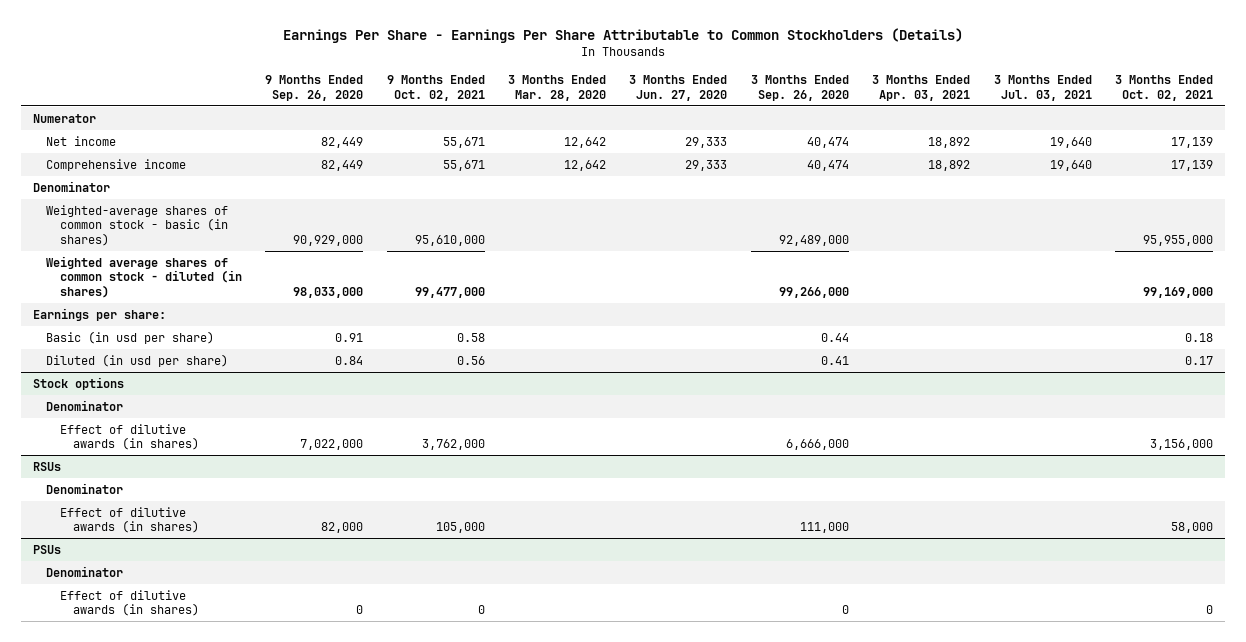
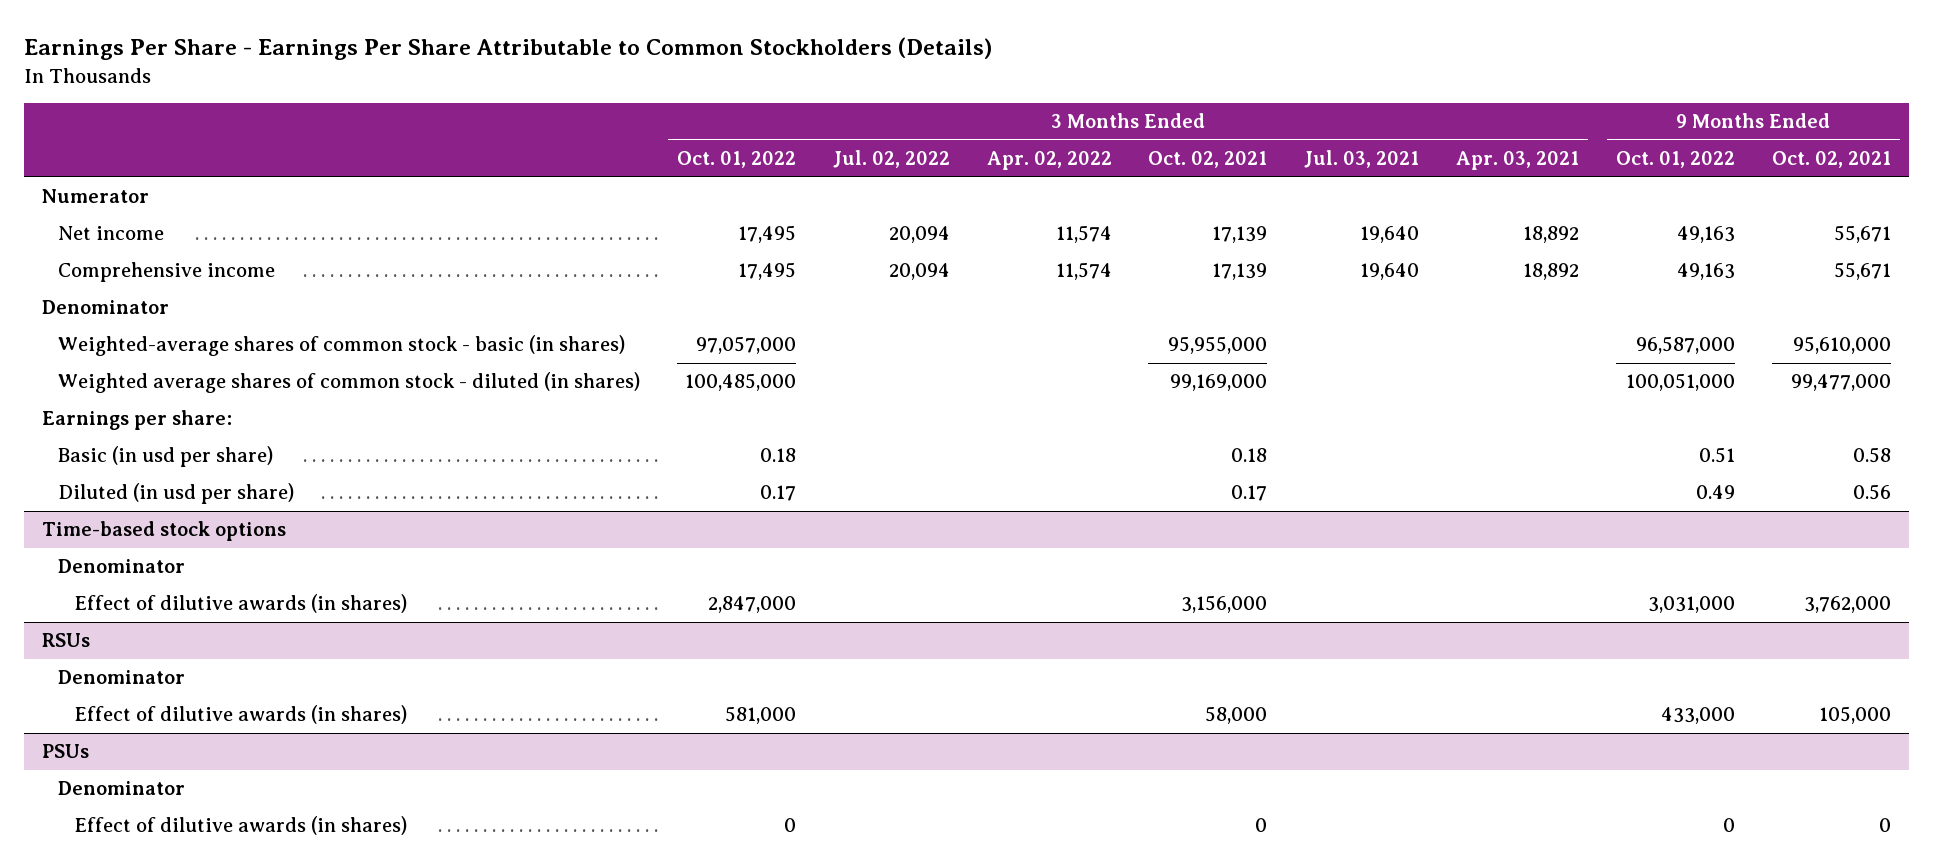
[265,74,364,101] 9 Months Ended Sep. 26, 2020 -> none
[508,74,607,101] 3 Months Ended Mar. 28, 2020 -> none
[629,74,728,101] 3 Months Ended Jun. 27, 2020 -> none
[750,74,849,101] 3 Months Ended Sep. 26, 2020 -> none
none -> [676,151,796,169] Oct. 01, 2022
none -> [832,150,950,169] Jul. 02, 2022
none -> [986,151,1112,171] Apr. 02, 2022
none -> [1615,151,1735,169] Oct. 01, 2022
[33,376,125,390] Stock options -> [42,521,287,542] Time-based stock options

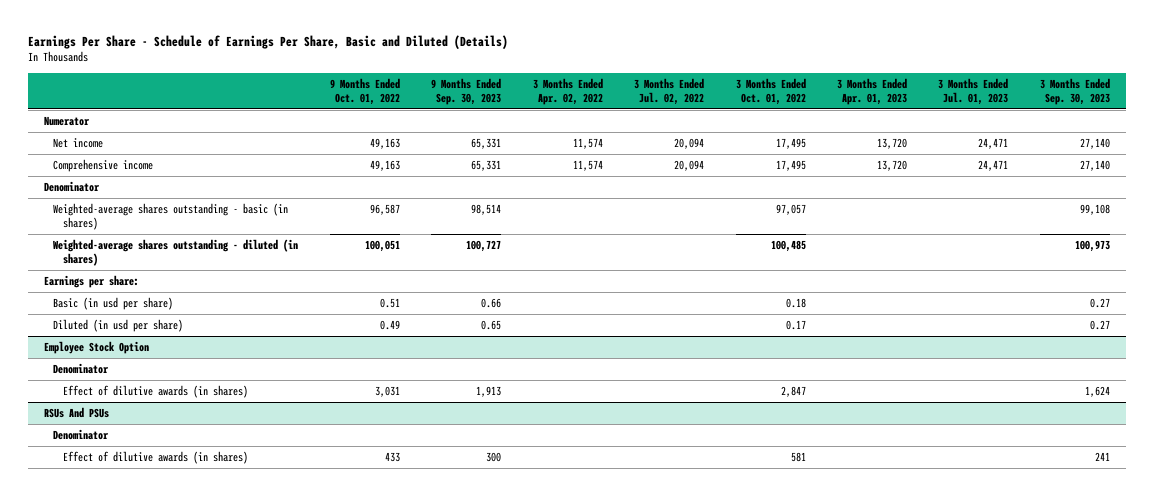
[24,37,993,61] Earnings Per Share - Earnings Per Share Attributable to Common Stockholders (Details) -> [28,34,509,49] Earnings Per Share - Schedule of Earnings Per Share, Basic and Diluted (Details)
[1148,151,1268,169] Oct. 02, 2021 -> none
[1304,150,1420,169] Jul. 03, 2021 -> none
[1455,151,1579,171] Apr. 03, 2021 -> none
[1771,151,1891,169] Oct. 02, 2021 -> none
none -> [431,77,502,105] 9 Months Ended Sep. 30, 2023
none -> [836,77,907,105] 3 Months Ended Apr. 01, 2023
none -> [938,77,1009,105] 3 Months Ended Jul. 01, 2023
none -> [1039,77,1110,105] 3 Months Ended Sep. 30, 2023
[58,335,626,357] Weighted-average shares of common stock - basic (in shares) -> [53,202,289,230] Weighted-average shares outstanding - basic (in shares)
[695,336,796,355] 97,057,000 -> [775,203,806,215] 97,057
[1635,336,1735,355] 96,587,000 -> [369,203,400,215] 96,587
[58,372,641,394] Weighted average shares of common stock - diluted (in shares) -> [53,238,299,266] Weighted-average shares outstanding - diluted (in shares)
[684,373,796,392] 100,485,000 -> [770,239,806,252] 100,485
[1625,373,1735,392] 100,051,000 -> [364,239,400,252] 100,051
[58,559,186,574] Denominator -> none
[73,594,407,614] Effect of dilutive awards (in shares) -> none
[42,633,91,648] RSUs -> none
[42,521,287,542] Time-based stock options -> [43,340,149,354] Employee Stock Option
[42,744,90,759] PSUs -> none
[724,706,796,725] 581,000 -> [780,385,806,397] 2,847
[1660,707,1735,725] 433,000 -> [374,385,400,397] 3,031
none -> [43,406,109,418] RSUs And PSUs
[783,818,796,833] 0 -> [790,451,806,462] 581
[1722,818,1735,833] 0 -> [384,451,400,462] 433

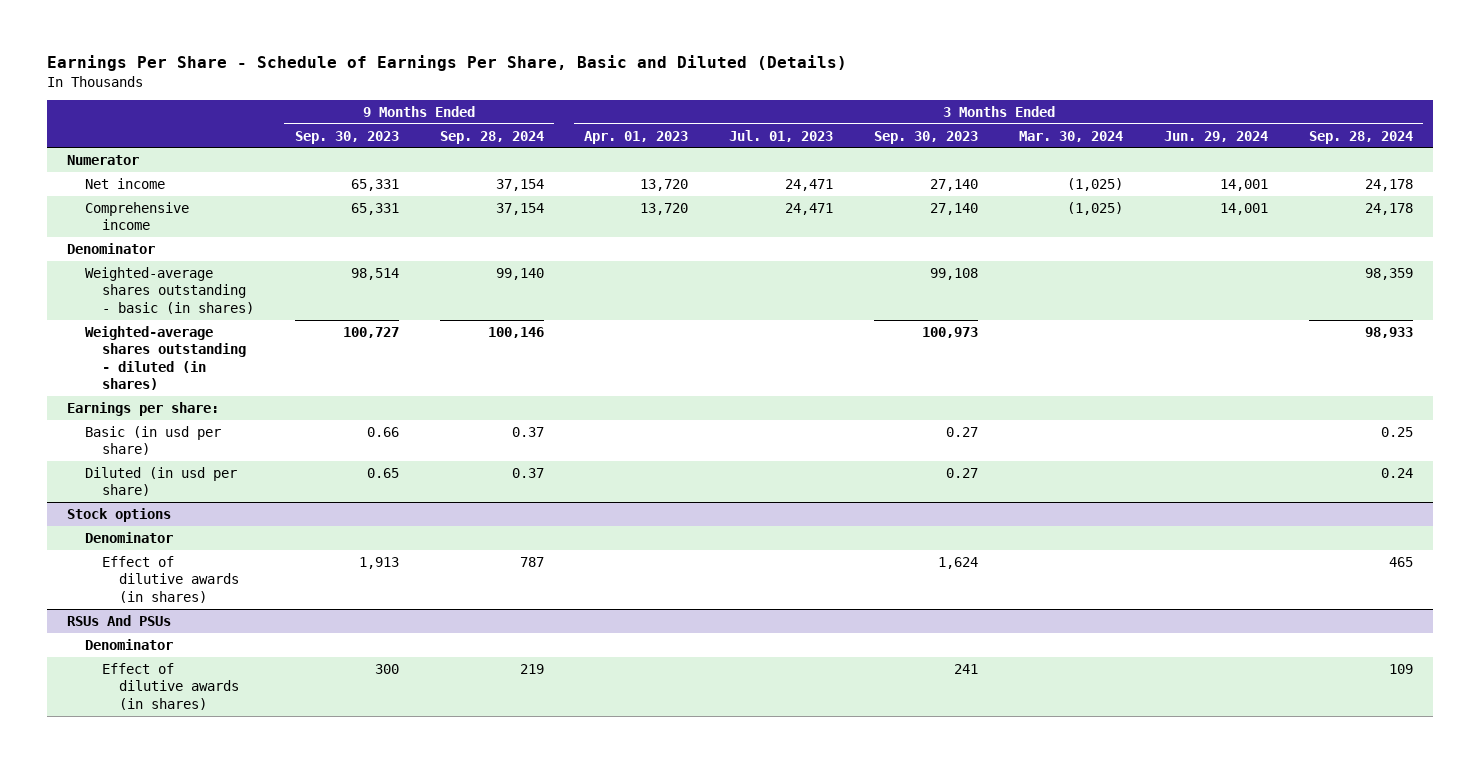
[329,77,400,105] 9 Months Ended Oct. 01, 2022 -> none
[532,77,603,105] 3 Months Ended Apr. 02, 2022 -> none
[634,77,705,105] 3 Months Ended Jul. 02, 2022 -> none
[735,77,806,105] 3 Months Ended Oct. 01, 2022 -> none
none -> [439,130,544,144] Sep. 28, 2024
none -> [1019,130,1124,142] Mar. 30, 2024
none -> [1163,130,1268,142] Jun. 29, 2024
none -> [1308,130,1413,144] Sep. 28, 2024
[43,340,149,354] Employee Stock Option -> [67,507,172,522] Stock options

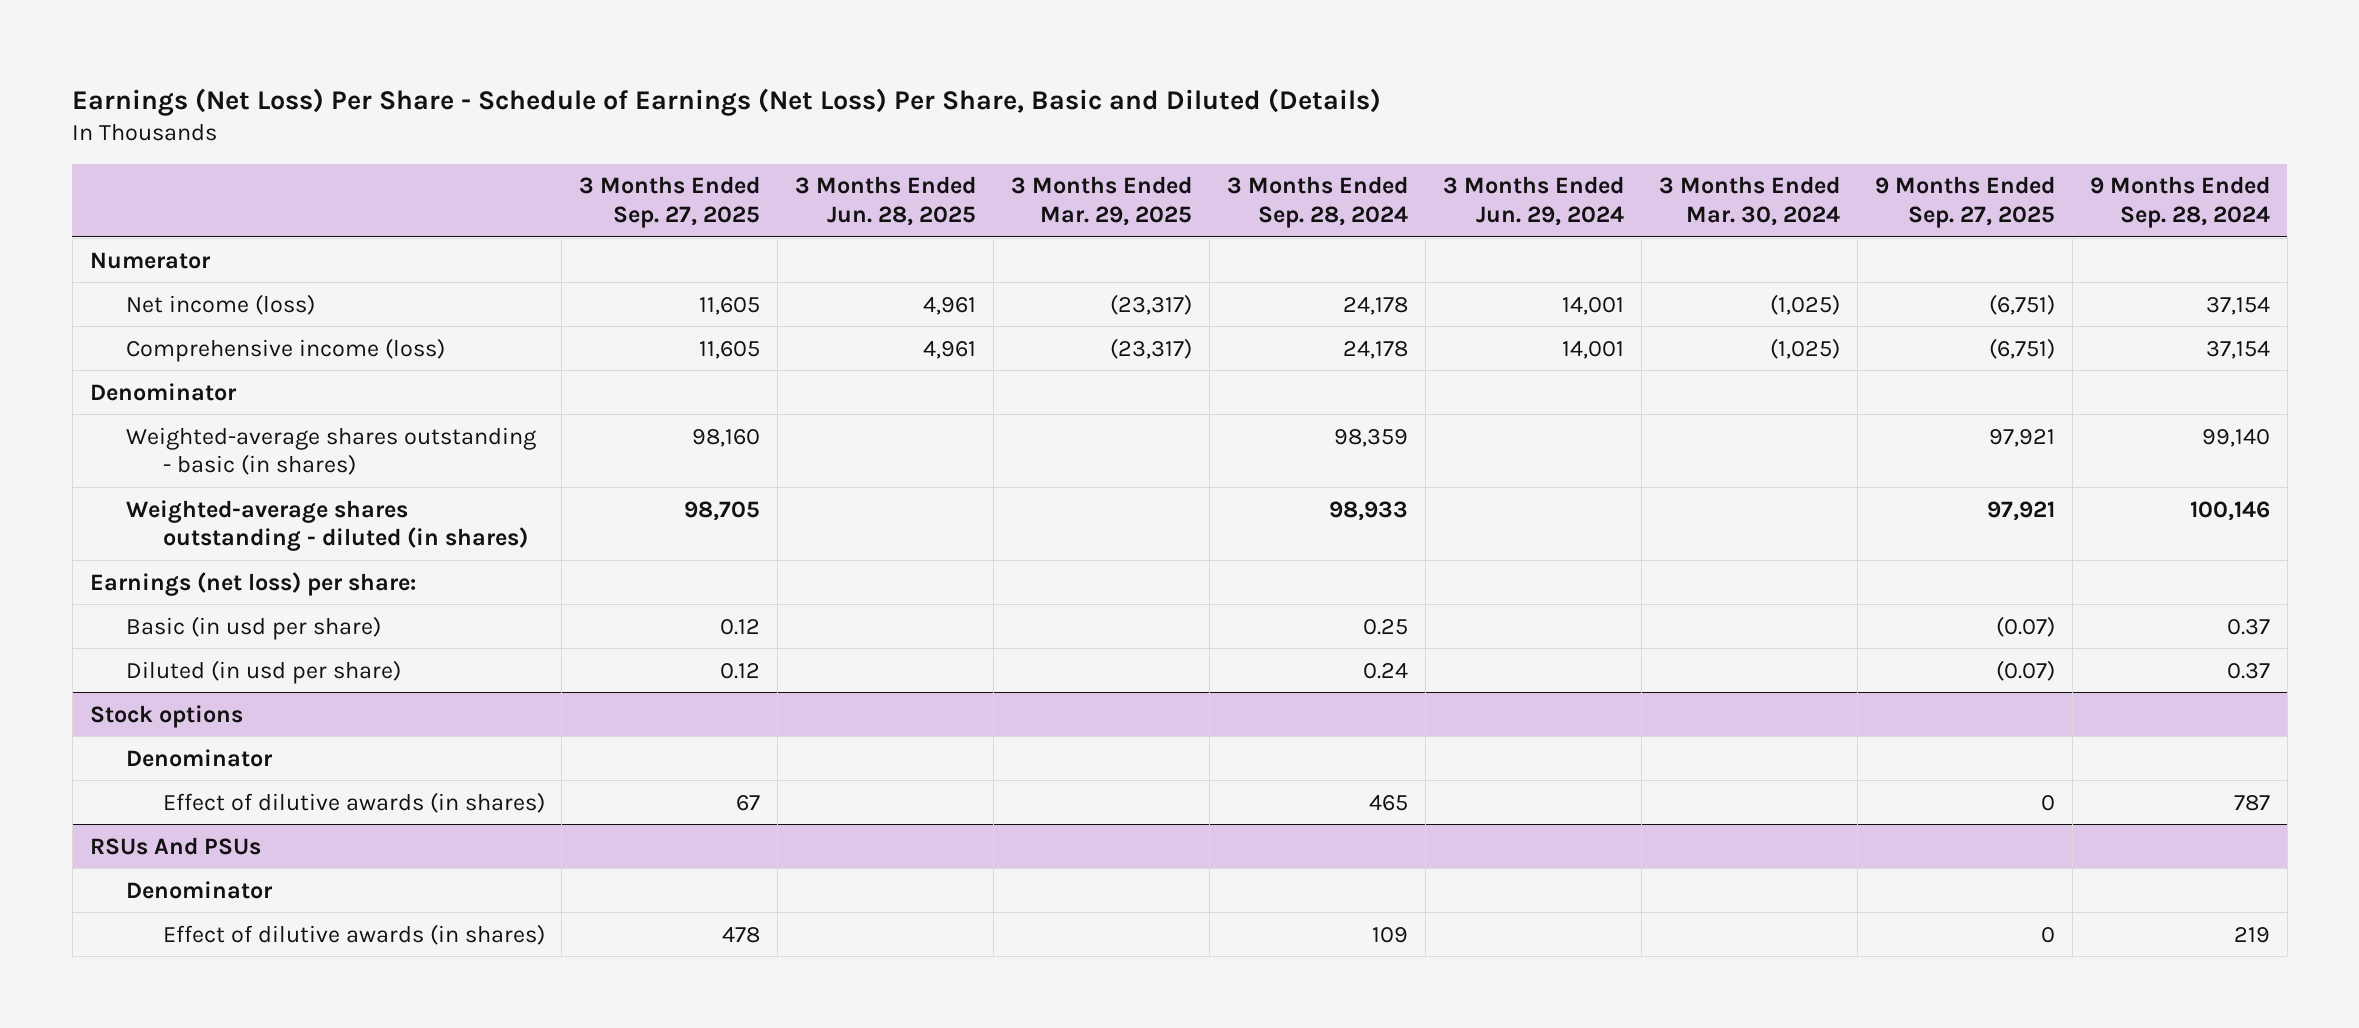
[46,55,847,72] Earnings Per Share - Schedule of Earnings Per Share, Basic and Diluted (Details) -> [72,87,1382,116] Earnings (Net Loss) Per Share - Schedule of Earnings (Net Loss) Per Share, Basic and Diluted (Details)
[294,130,399,144] Sep. 30, 2023 -> none
[584,130,689,144] Apr. 01, 2023 -> none
[729,129,834,142] Jul. 01, 2023 -> none
[874,130,979,144] Sep. 30, 2023 -> none
none -> [579,176,761,228] 3 Months Ended Sep. 27, 2025
none -> [795,176,977,226] 3 Months Ended Jun. 28, 2025
none -> [1011,176,1193,226] 3 Months Ended Mar. 29, 2025
none -> [1874,176,2055,228] 9 Months Ended Sep. 27, 2025
[84,177,165,189] Net income -> [126,293,316,315] Net income (loss)
[84,201,189,231] Comprehensive income -> [126,337,446,362] Comprehensive income (loss)
[67,401,220,416] Earnings per share: -> [89,571,416,596] Earnings (net loss) per share:

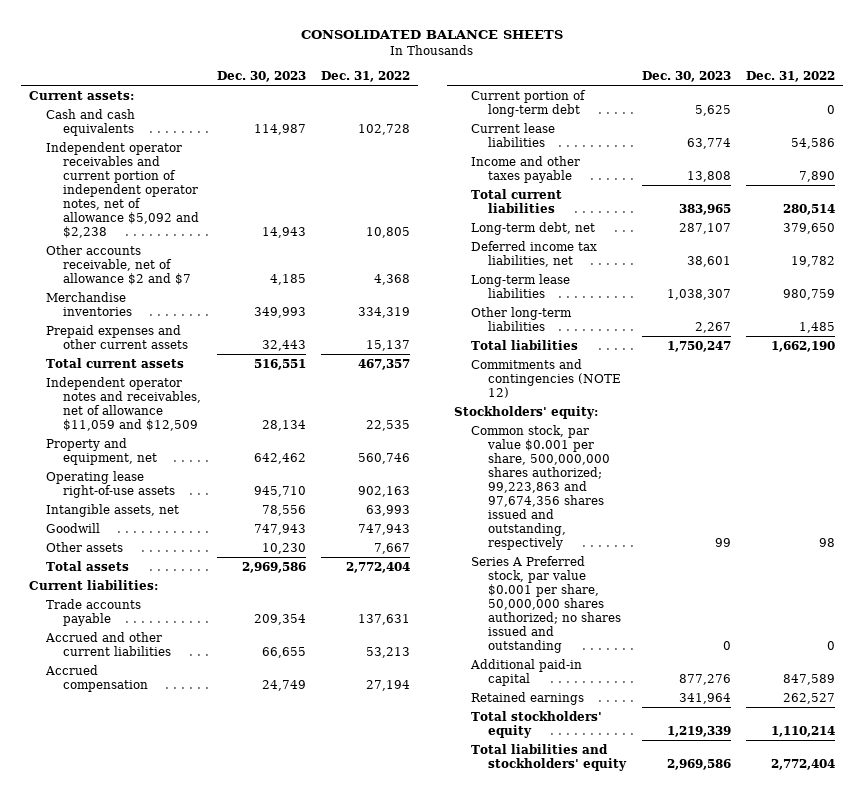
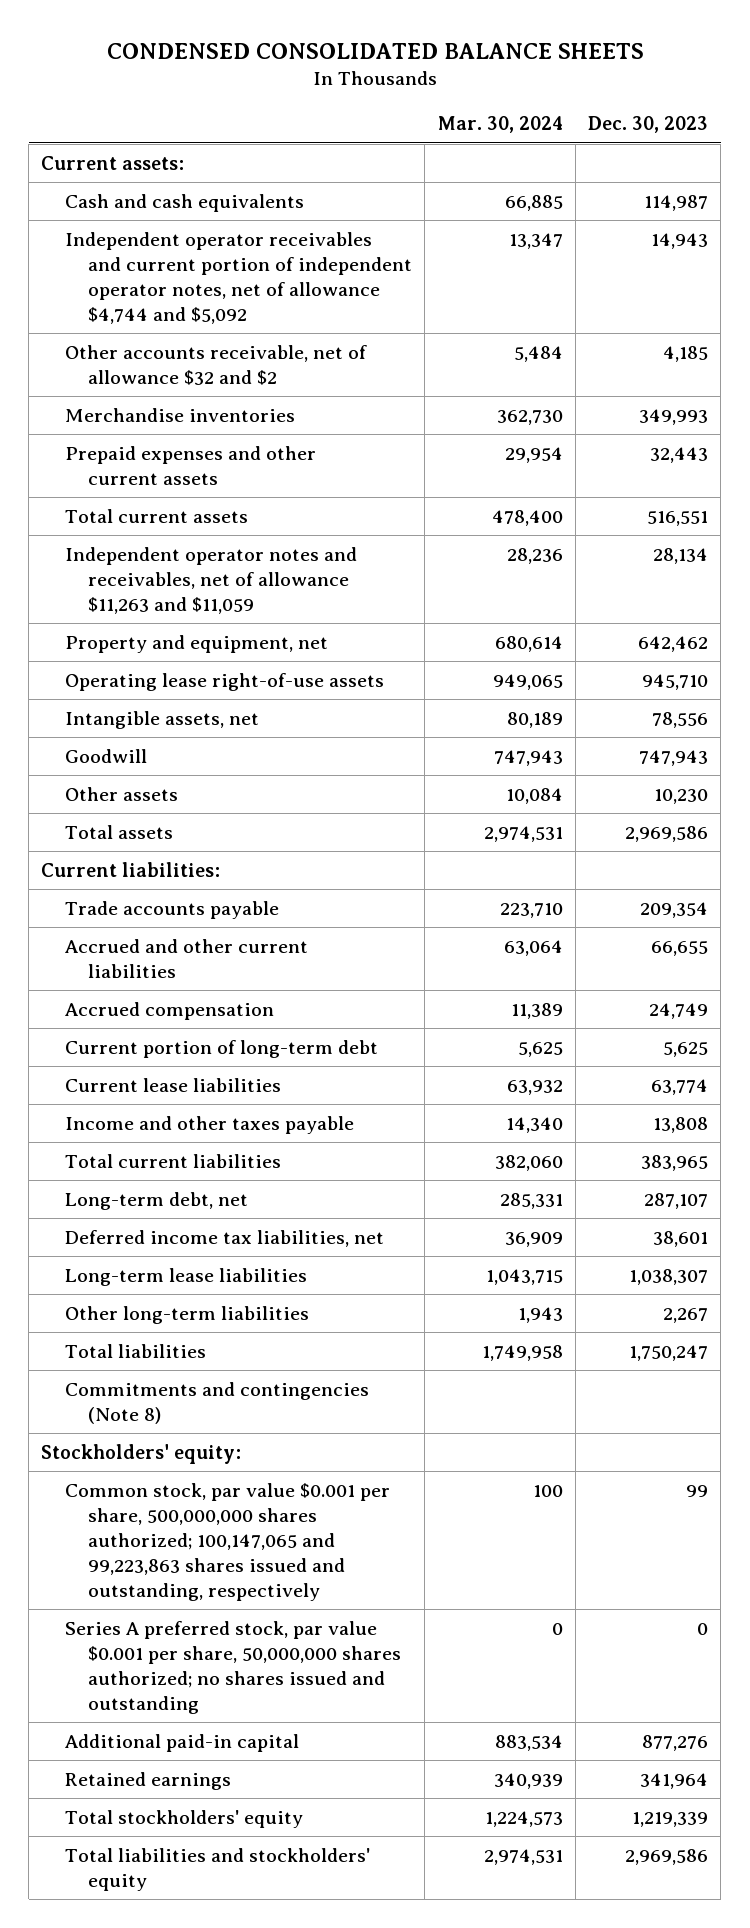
[301,30,564,40] CONSOLIDATED BALANCE SHEETS -> [106,42,644,59] CONDENSED CONSOLIDATED BALANCE SHEETS
[321,70,411,82] Dec. 31, 2022 -> none
none -> [437,116,563,134] Mar. 30, 2024
[46,141,199,238] Independent operator receivables and current portion of independent operator notes, net of allowance $5,092 and $2,238 -> [64,231,413,324] Independent operator receivables and current portion of independent operator notes, net of allowance $4,744 and $5,092
[46,244,191,285] Other accounts receivable, net of allowance $2 and $7 -> [64,344,367,385] Other accounts receivable, net of allowance $32 and $2
[46,376,201,431] Independent operator notes and receivables, net of allowance $11,059 and $12,509 -> [64,546,357,614] Independent operator notes and receivables, net of allowance $11,263 and $11,059
[471,358,622,398] Commitments and contingencies (NOTE 12) -> [64,1381,369,1424] Commitments and contingencies (Note 8)
[471,424,611,550] Common stock, par value $0.001 per share, 500,000,000 shares authorized; 99,223,863 and 97,674,356 shares issued and outstanding, respectively -> [64,1482,390,1602] Common stock, par value $0.001 per share, 500,000,000 shares authorized; 100,147,065 and 99,223,863 shares issued and outstanding, respectively
[471,555,622,653] Series A Preferred stock, par value $0.001 per share, 50,000,000 shares authorized; no shares issued and outstanding -> [64,1620,402,1714] Series A preferred stock, par value $0.001 per share, 50,000,000 shares authorized; no shares issued and outstanding

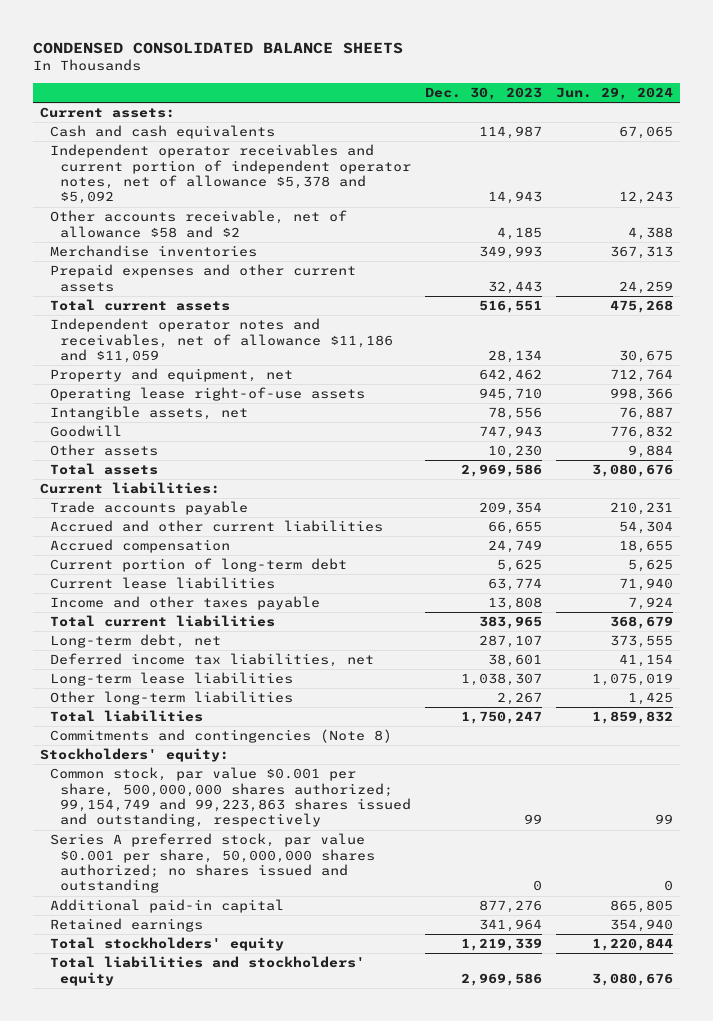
[437,116,563,134] Mar. 30, 2024 -> none
none -> [556,86,674,100] Jun. 29, 2024
[64,231,413,324] Independent operator receivables and current portion of independent operator notes, net of allowance $4,744 and $5,092 -> [49,144,411,205] Independent operator receivables and current portion of independent operator notes, net of allowance $5,378 and $5,092
[64,344,367,385] Other accounts receivable, net of allowance $32 and $2 -> [49,210,347,238] Other accounts receivable, net of allowance $58 and $2
[64,546,357,614] Independent operator notes and receivables, net of allowance $11,263 and $11,059 -> [49,318,393,363] Independent operator notes and receivables, net of allowance $11,186 and $11,059
[64,1482,390,1602] Common stock, par value $0.001 per share, 500,000,000 shares authorized; 100,147,065 and 99,223,863 shares issued and outstanding, respectively -> [49,767,411,828] Common stock, par value $0.001 per share, 500,000,000 shares authorized; 99,154,749 and 99,223,863 shares issued and outstanding, respectively

